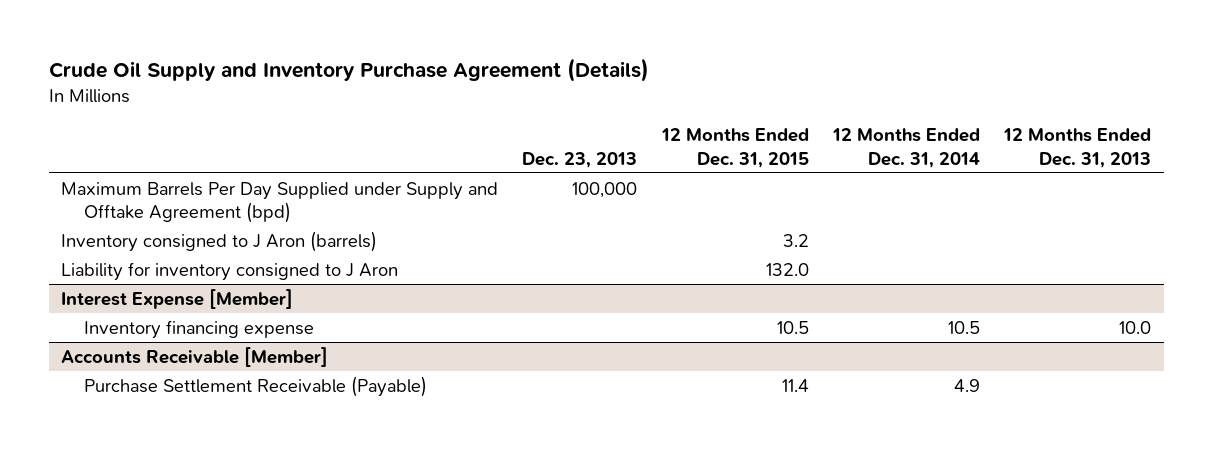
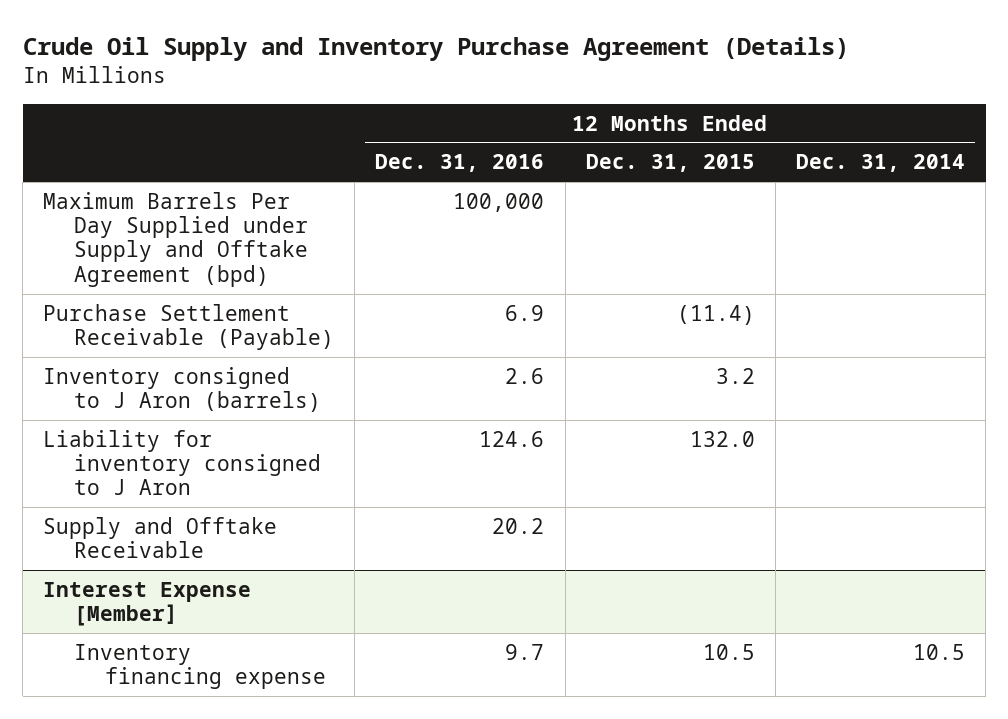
[522,151,638,168] Dec. 23, 2013 -> none
[1003,127,1152,168] 12 Months Ended Dec. 31, 2013 -> none
none -> [375,154,545,173] Dec. 31, 2016
none -> [43,303,334,351] Purchase Settlement Receivable (Payable)
none -> [43,516,278,559] Supply and Offtake Receivable
[60,346,328,367] Accounts Receivable [Member] -> none
[83,375,427,397] Purchase Settlement Receivable (Payable) -> none

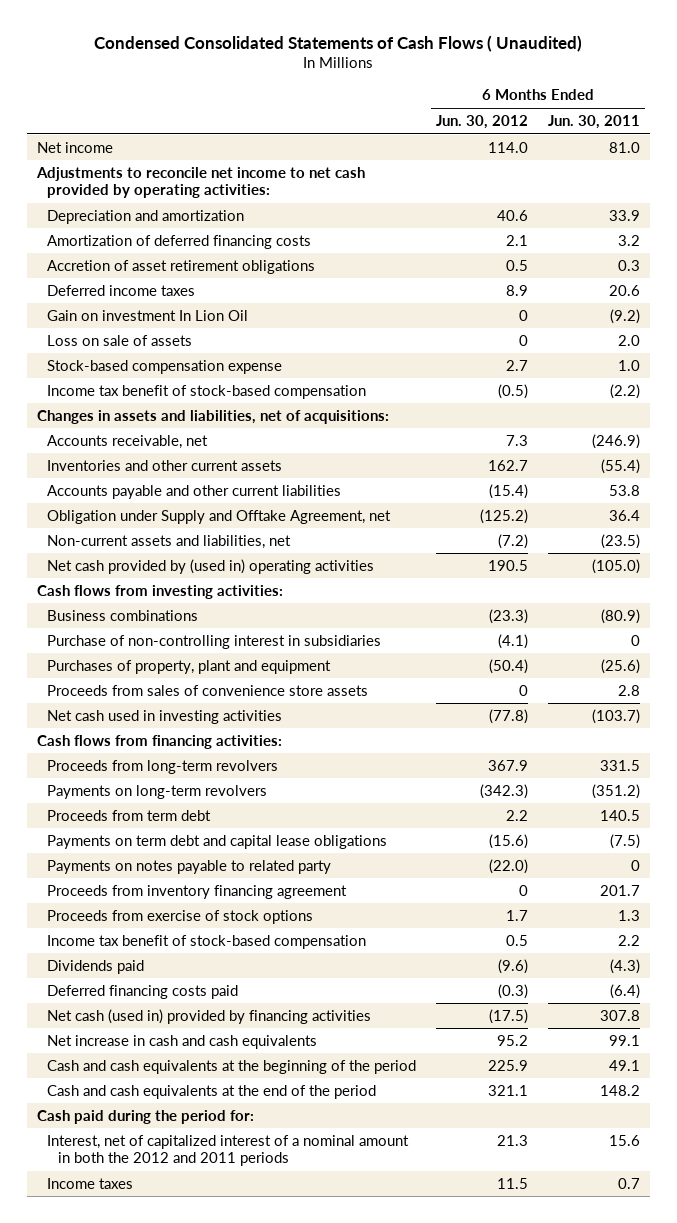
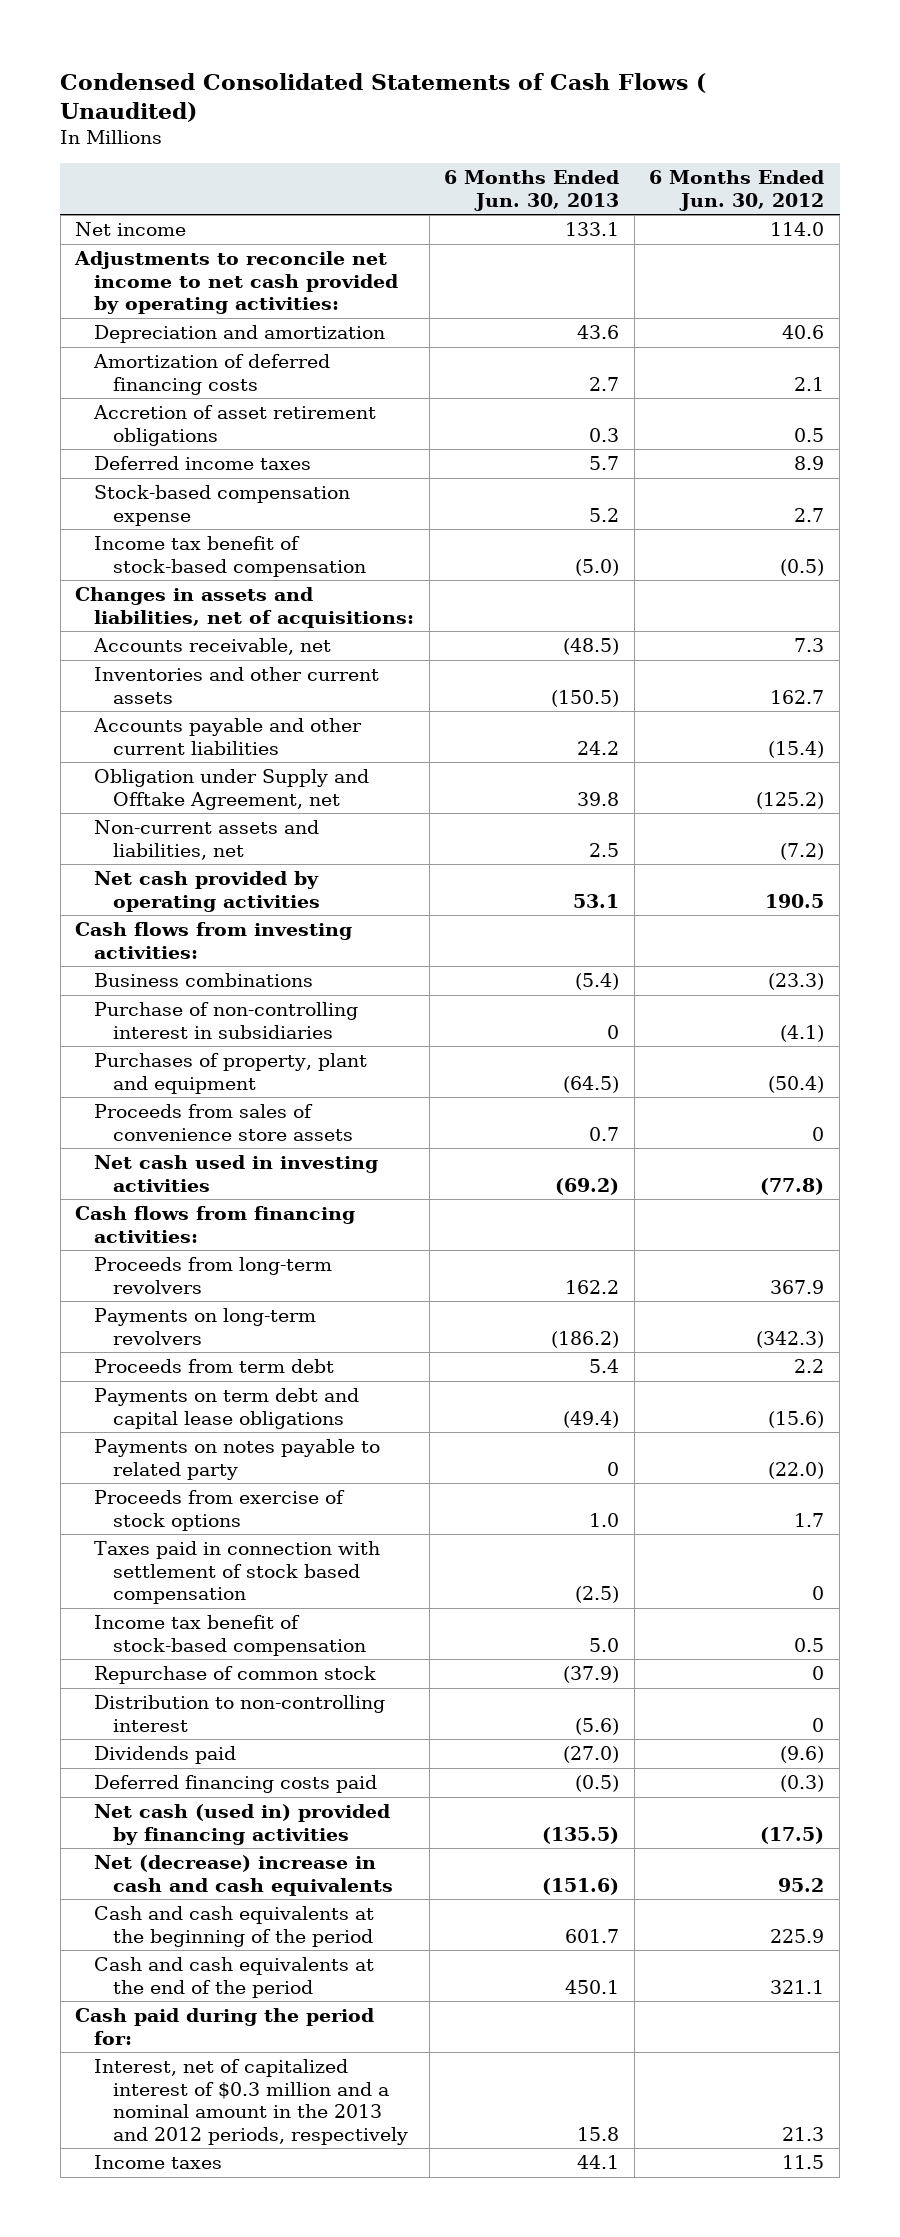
[547,114,640,129] Jun. 30, 2011 -> none
none -> [444,170,620,211] 6 Months Ended Jun. 30, 2013
[47,309,249,321] Gain on investment In Lion Oil -> none
[47,334,193,346] Loss on sale of assets -> none
[47,558,375,574] Net cash provided by (used in) operating activities -> [94,871,320,912] Net cash provided by operating activities
[47,884,348,899] Proceeds from inventory financing agreement -> none
none -> [94,1541,381,1605] Taxes paid in connection with settlement of stock based compensation
none -> [94,1666,377,1685] Repurchase of common stock
none -> [94,1695,386,1732] Distribution to non-controlling interest
[47,1034,318,1049] Net increase in cash and cash equivalents -> [94,1855,393,1896] Net (decrease) increase in cash and cash equivalents
[47,1134,410,1167] Interest, net of capitalized interest of a nominal amount in both the 2012 and 2011 periods -> [94,2059,408,2145] Interest, net of capitalized interest of $0.3 million and a nominal amount in the 2013 and 2012 periods, respectively

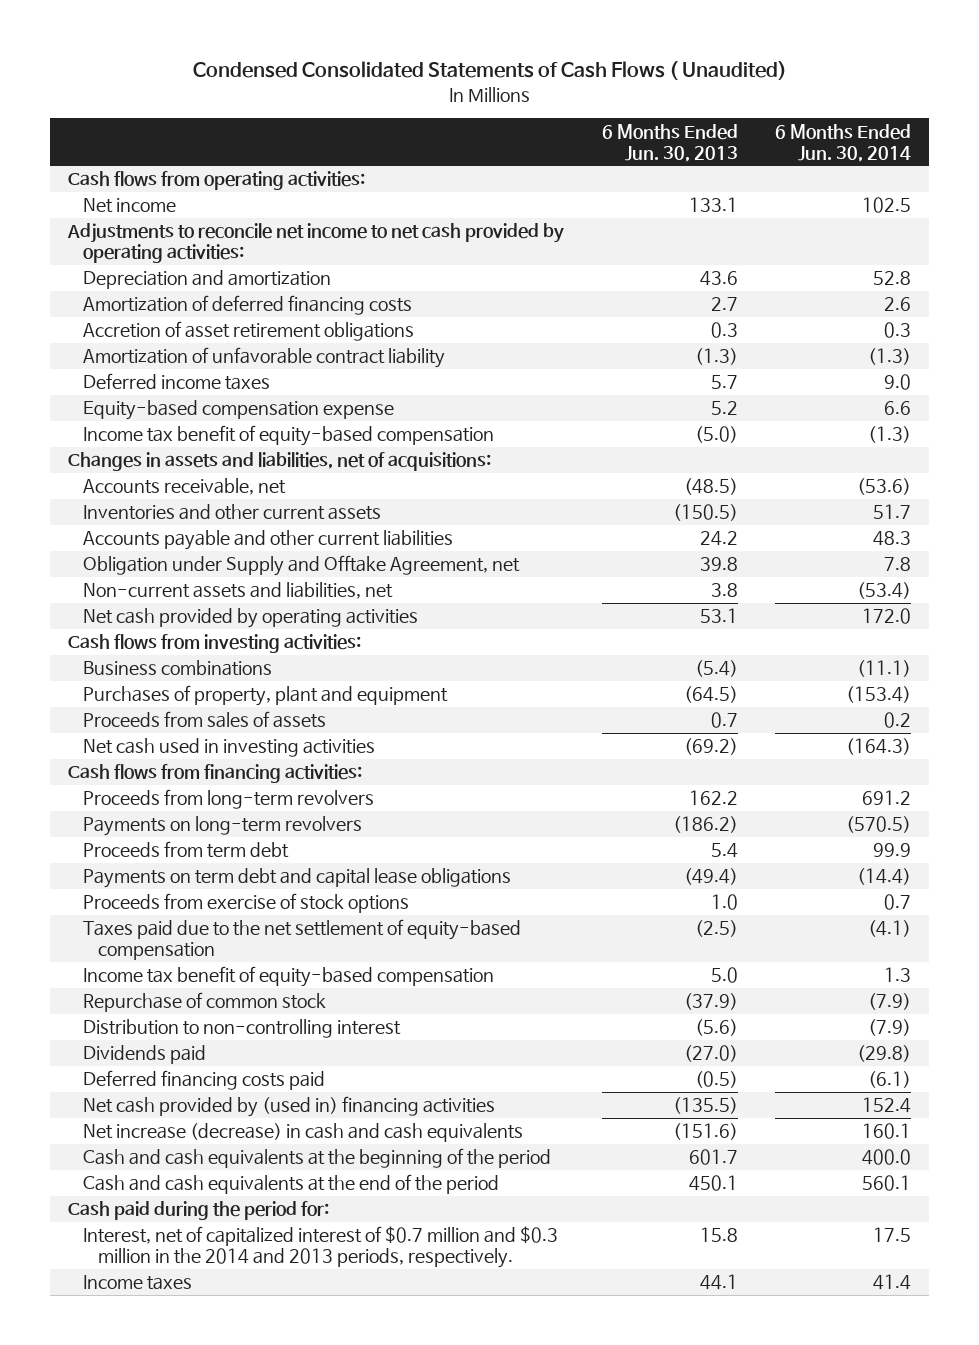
[649,170,825,211] 6 Months Ended Jun. 30, 2012 -> none
none -> [774,123,911,162] 6 Months Ended Jun. 30, 2014
none -> [68,171,366,191] Cash flows from operating activities:
none -> [83,347,446,369] Amortization of unfavorable contract liability
[94,485,351,526] Stock-based compensation expense -> [83,400,395,421] Equity-based compensation expense
[94,536,366,577] Income tax benefit of stock-based compensation -> [83,425,495,447] Income tax benefit of equity-based compensation
[589,842,620,857] 2.5 -> [710,583,738,598] 3.8
[94,1002,359,1039] Purchase of non-controlling interest in subsidiaries -> none
[94,1104,353,1141] Proceeds from sales of convenience store assets -> [83,711,327,729] Proceeds from sales of assets
[94,1439,381,1480] Payments on notes payable to related party -> none
[94,1541,381,1605] Taxes paid in connection with settlement of stock based compensation -> [83,919,522,961] Taxes paid due to the net settlement of equity-based compensation
[94,1615,366,1656] Income tax benefit of stock-based compensation -> [83,966,495,988] Income tax benefit of equity-based compensation
[94,1804,391,1845] Net cash (used in) provided by financing activities -> [83,1096,496,1118] Net cash provided by (used in) financing activities
[94,1855,393,1896] Net (decrease) increase in cash and cash equivalents -> [83,1123,524,1143] Net increase (decrease) in cash and cash equivalents
[94,2059,408,2145] Interest, net of capitalized interest of $0.3 million and a nominal amount in the 2013 and 2012 periods, respectively -> [83,1226,559,1269] Interest, net of capitalized interest of $0.7 million and $0.3 million in the 2014 and 2013 periods, respectively.

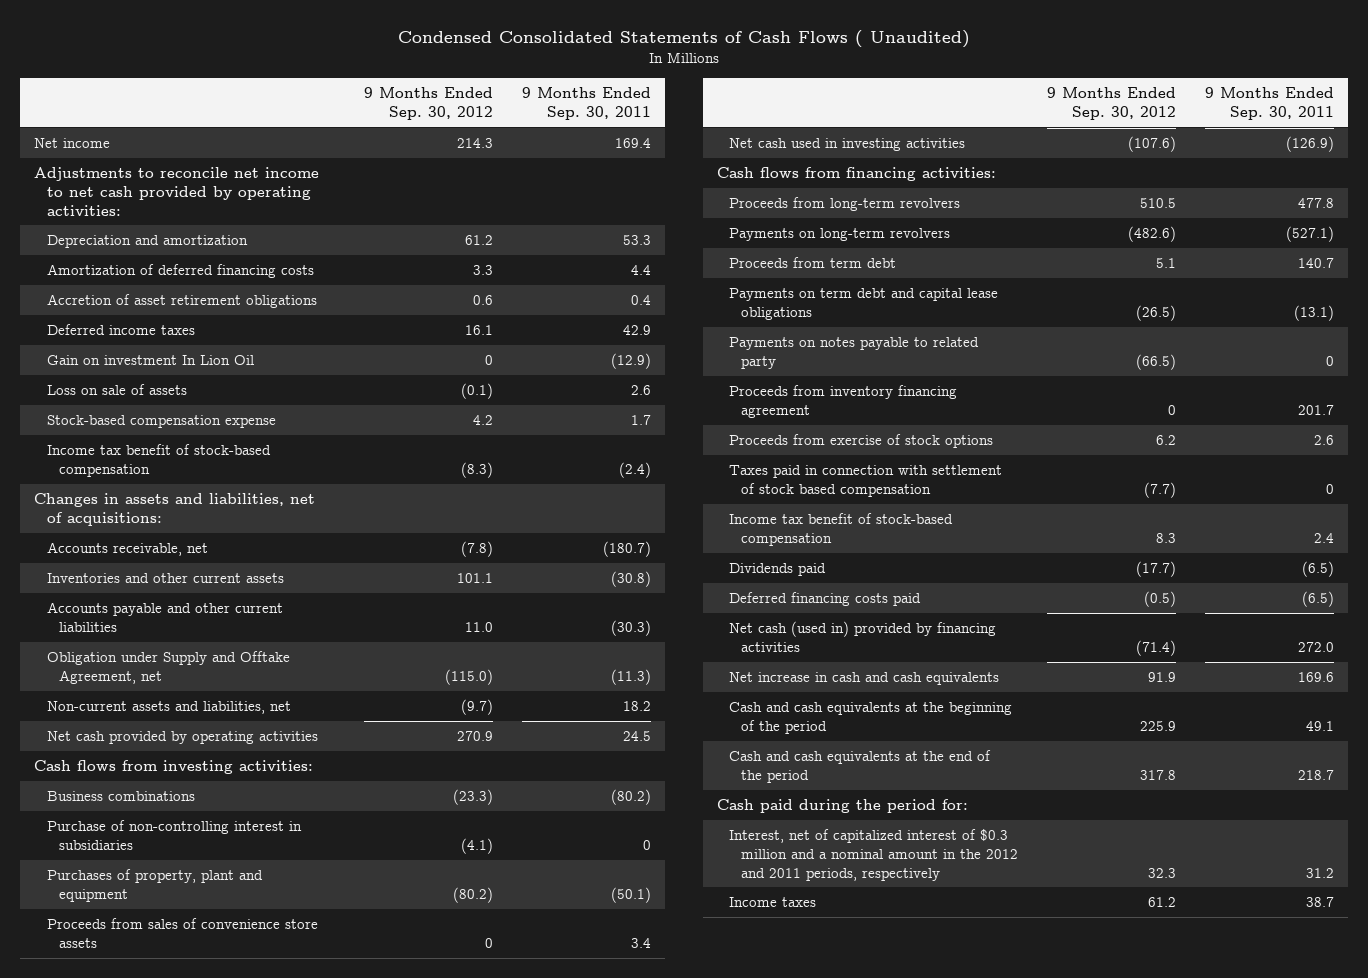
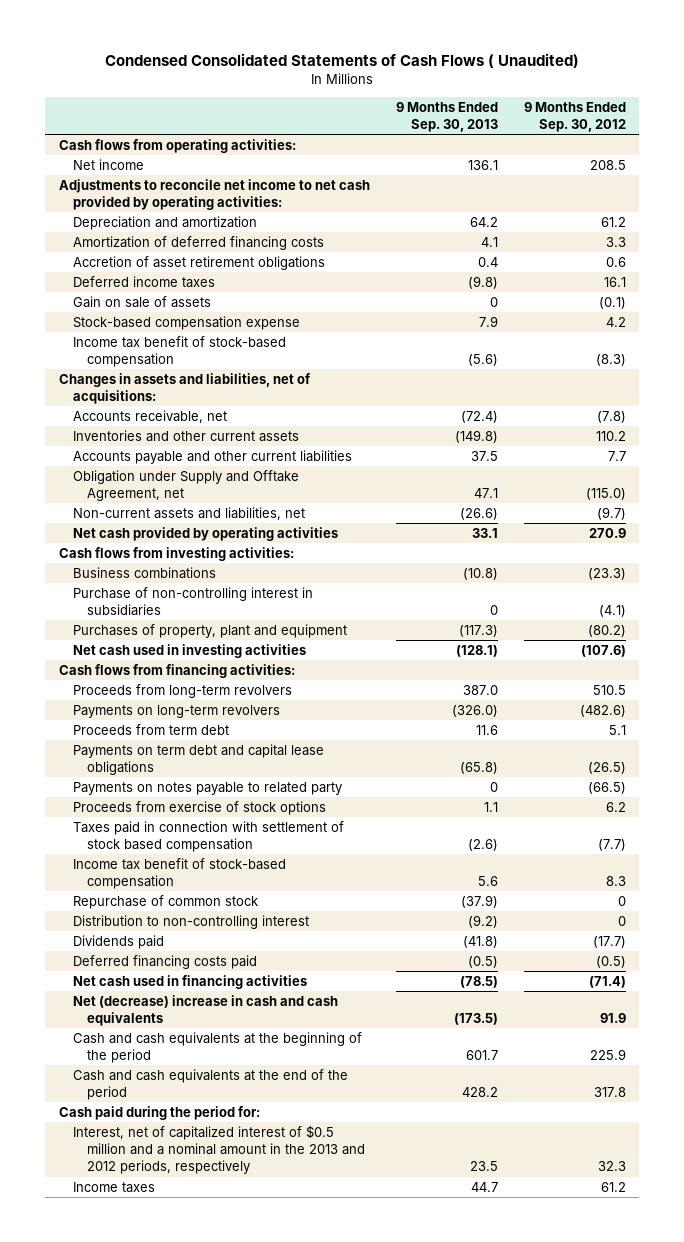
[522,87,652,120] 9 Months Ended Sep. 30, 2011 -> none
none -> [395,101,498,132] 9 Months Ended Sep. 30, 2013
none -> [58,138,296,153] Cash flows from operating activities:
[457,138,494,149] 214.3 -> [589,159,626,170] 208.5
[46,355,254,366] Gain on investment In Lion Oil -> none
[46,384,187,396] Loss on sale of assets -> [72,295,211,308] Gain on sale of assets
[457,573,494,584] 101.1 -> [595,430,626,441] 110.2
[465,621,494,632] 11.0 -> [607,450,626,461] 7.7
[46,918,318,948] Proceeds from sales of convenience store assets -> none
[729,385,958,418] Proceeds from inventory financing agreement -> none
none -> [72,894,258,909] Repurchase of common stock
none -> [72,914,309,929] Distribution to non-controlling interest
[729,621,997,652] Net cash (used in) provided by financing activities -> [72,974,307,989] Net cash used in financing activities
[729,672,1000,686] Net increase in cash and cash equivalents -> [72,994,338,1027] Net (decrease) increase in cash and cash equivalents
[729,829,1019,881] Interest, net of capitalized interest of $0.3 million and a nominal amount in the 2012 and 2011 periods, respectively -> [72,1124,365,1175] Interest, net of capitalized interest of $0.5 million and a nominal amount in the 2013 and 2012 periods, respectively

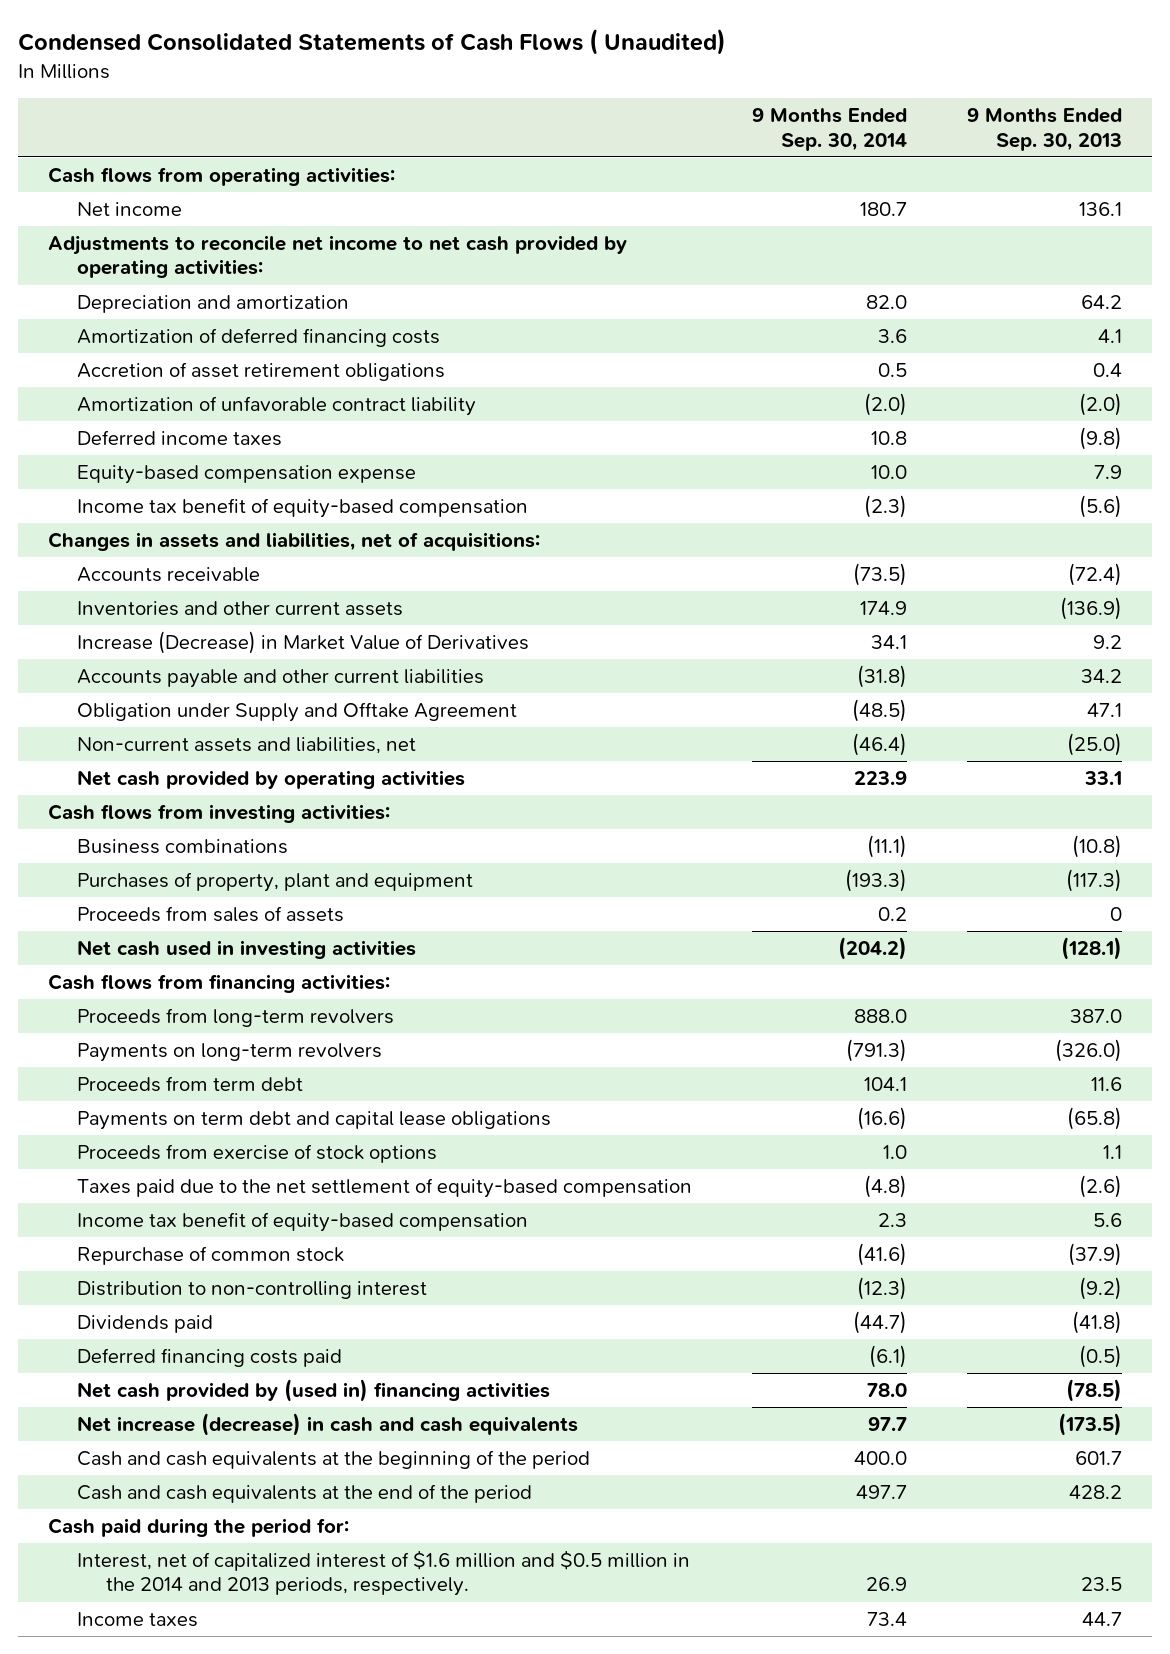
[523,101,626,132] 9 Months Ended Sep. 30, 2012 -> none
none -> [752,108,908,151] 9 Months Ended Sep. 30, 2014
none -> [77,395,477,416] Amortization of unfavorable contract liability
[72,295,211,308] Gain on sale of assets -> none
[72,315,300,330] Stock-based compensation expense -> [77,464,417,484] Equity-based compensation expense
[72,335,286,368] Income tax benefit of stock-based compensation -> [77,497,529,518] Income tax benefit of equity-based compensation
[72,409,227,423] Accounts receivable, net -> [77,566,261,582] Accounts receivable
[454,429,498,443] (149.8) -> [1059,596,1122,620] (136.9)
none -> [77,630,530,654] Increase (Decrease) in Market Value of Derivatives
[470,450,498,461] 37.5 -> [1080,668,1122,683] 34.2
[72,469,299,502] Obligation under Supply and Offtake Agreement, net -> [77,701,518,722] Obligation under Supply and Offtake Agreement
[459,507,498,520] (26.6) -> [1066,732,1122,756] (25.0)
[72,586,313,617] Purchase of non-controlling interest in subsidiaries -> none
none -> [77,905,345,922] Proceeds from sales of assets
[72,781,342,795] Payments on notes payable to related party -> none
[72,820,344,853] Taxes paid in connection with settlement of stock based compensation -> [77,1177,693,1198] Taxes paid due to the net settlement of equity-based compensation
[72,857,286,890] Income tax benefit of stock-based compensation -> [77,1211,529,1232] Income tax benefit of equity-based compensation
[72,974,307,989] Net cash used in financing activities -> [77,1378,551,1402] Net cash provided by (used in) financing activities
[72,994,338,1027] Net (decrease) increase in cash and cash equivalents -> [77,1412,579,1436] Net increase (decrease) in cash and cash equivalents
[72,1124,365,1175] Interest, net of capitalized interest of $0.5 million and a nominal amount in the 2013 and 2012 periods, respectively -> [77,1549,691,1597] Interest, net of capitalized interest of $1.6 million and $0.5 million in the 2014 and 2013 periods, respectively.

